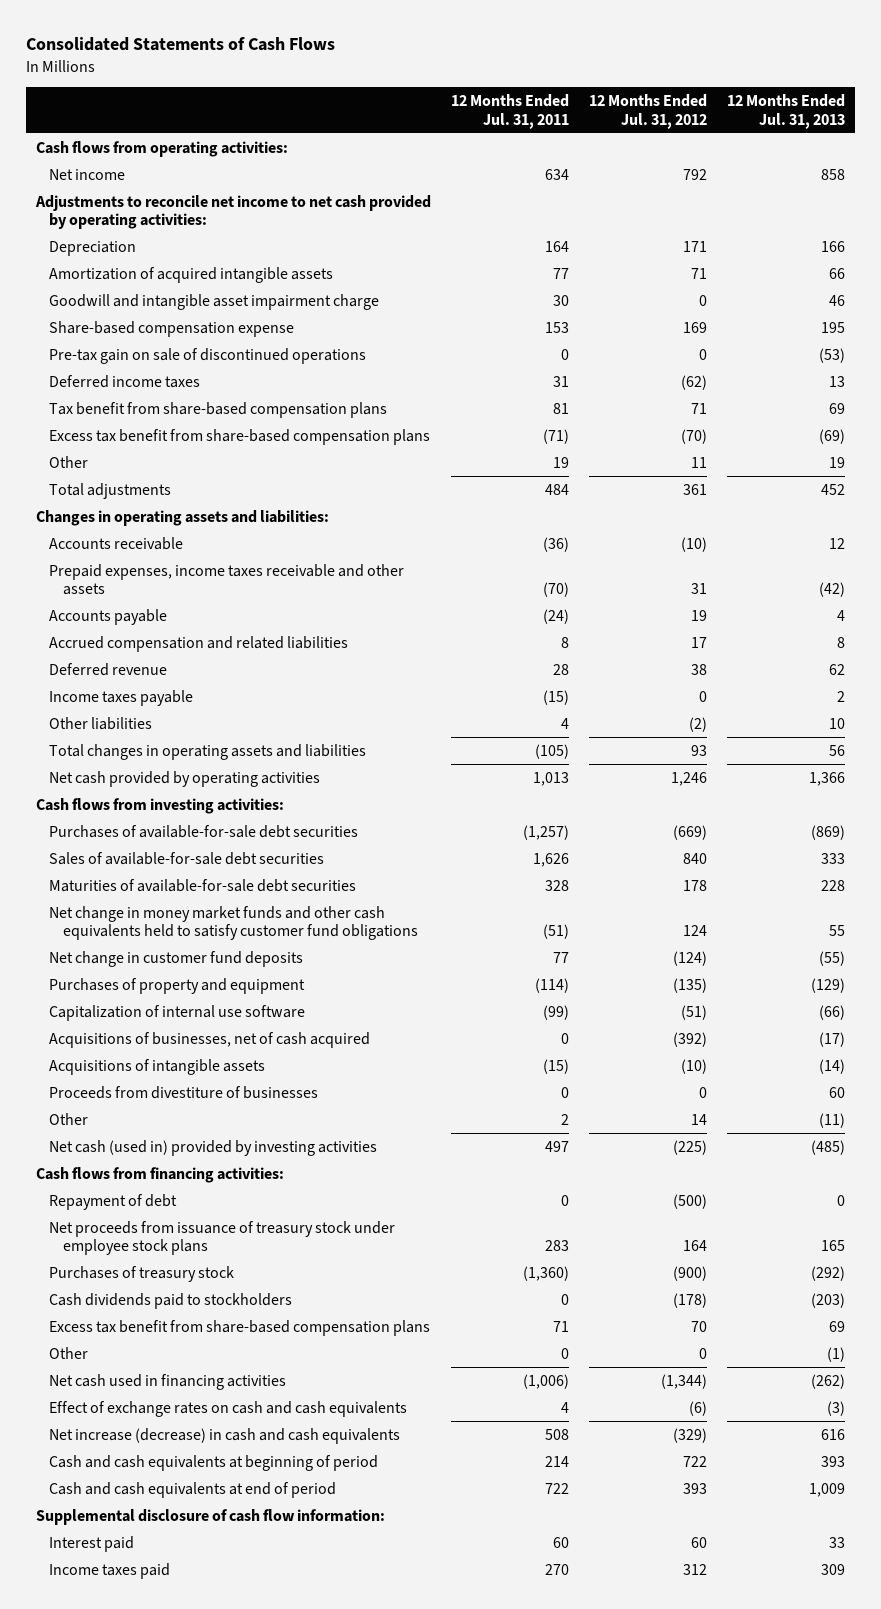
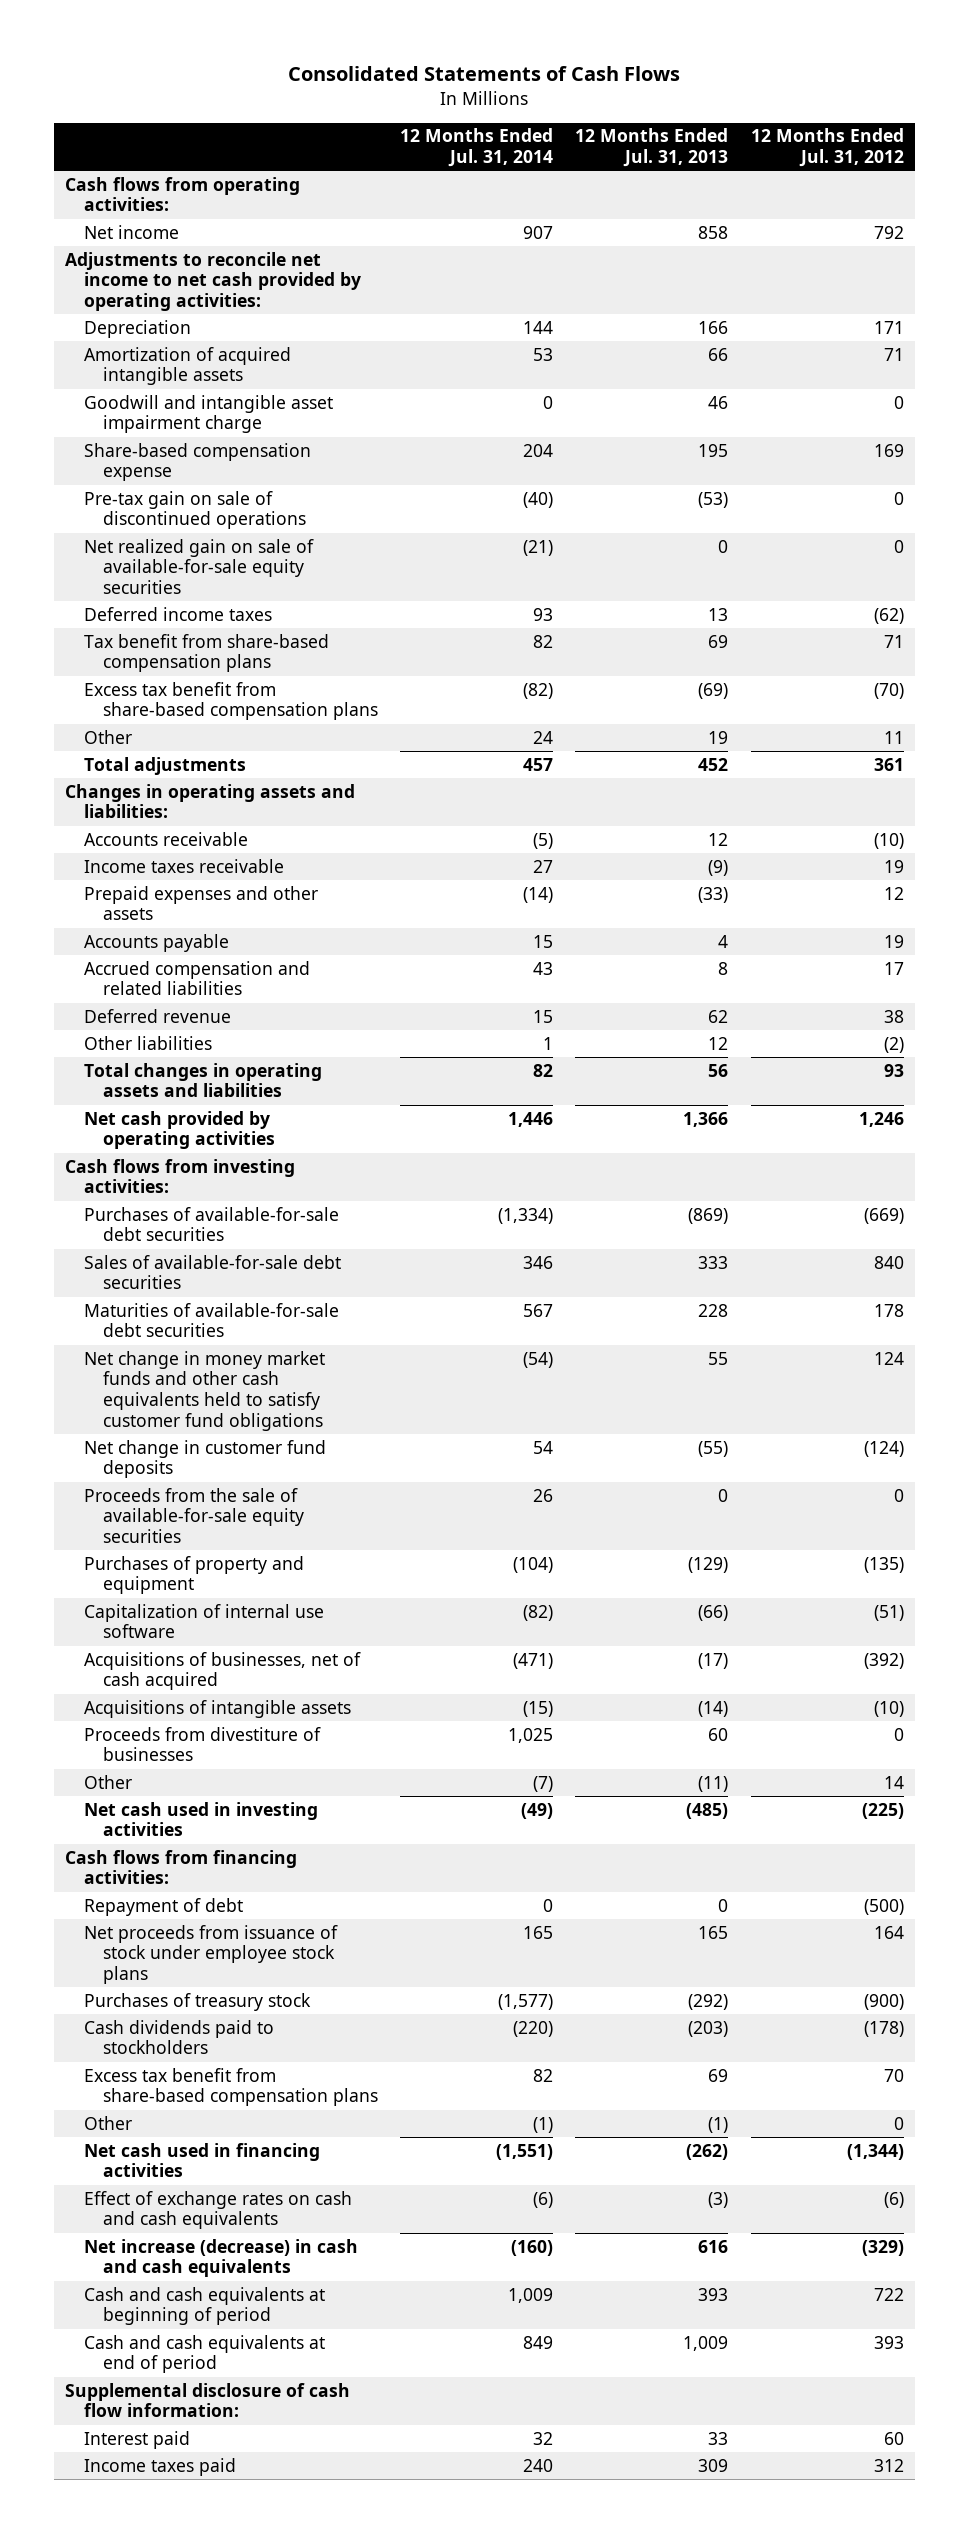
[450,93,569,129] 12 Months Ended Jul. 31, 2011 -> none
none -> [400,128,554,167] 12 Months Ended Jul. 31, 2014
none -> [83,538,314,595] Net realized gain on sale of available-for-sale equity securities
none -> [83,858,284,873] Income taxes receivable
[49,563,405,596] Prepaid expenses, income taxes receivable and other assets -> [83,885,318,921] Prepaid expenses and other assets
[690,583,707,595] 31 -> [883,886,904,900] 12
[818,582,845,598] (42) -> [698,886,729,903] (33)
[49,689,194,706] Income taxes payable -> none
[828,717,845,729] 10 -> [708,1036,729,1050] 12
none -> [83,1487,304,1544] Proceeds from the sale of available-for-sale equity securities
[49,1139,378,1156] Net cash (used in) provided by investing activities -> [83,1801,318,1837] Net cash used in investing activities
[49,1220,396,1256] Net proceeds from issuance of treasury stock under employee stock plans -> [83,1924,338,1985] Net proceeds from issuance of stock under employee stock plans

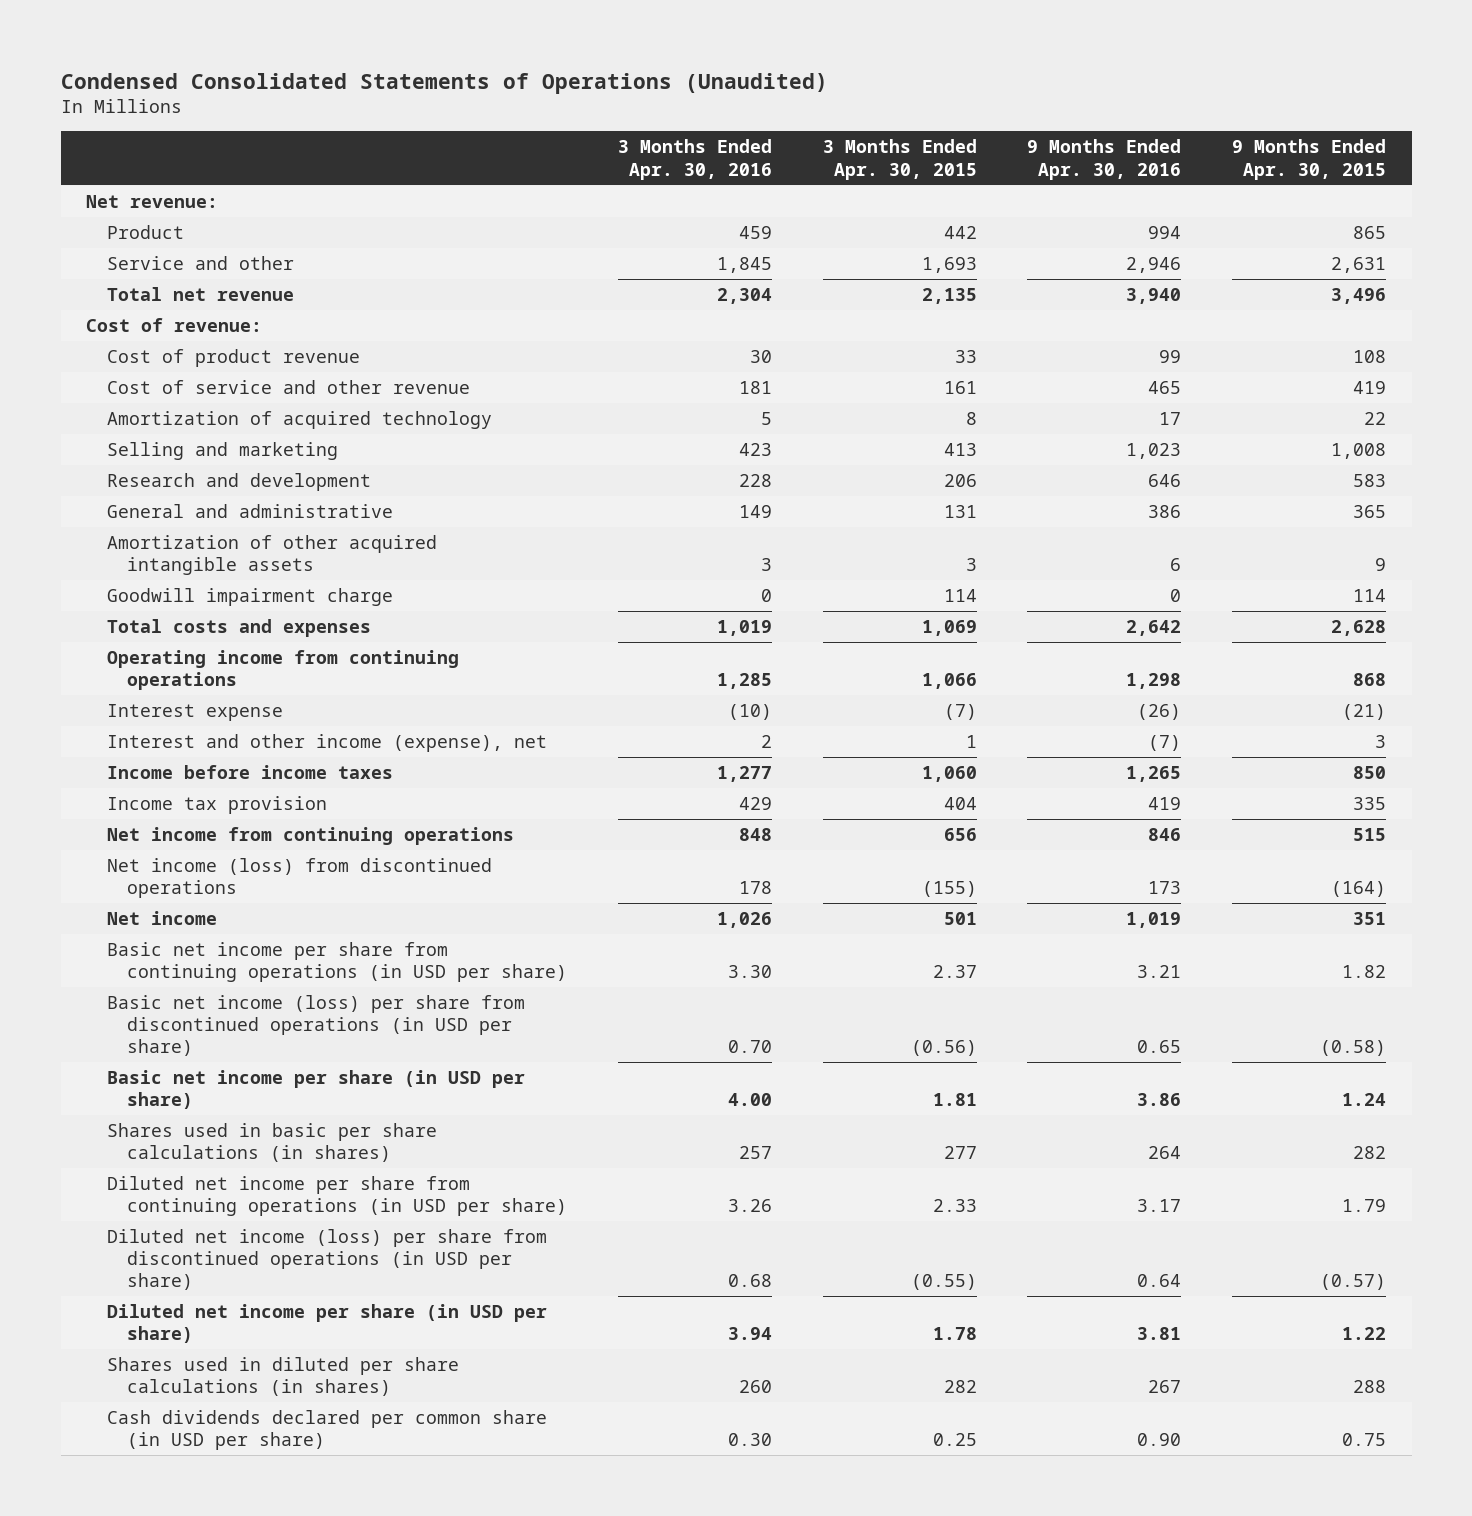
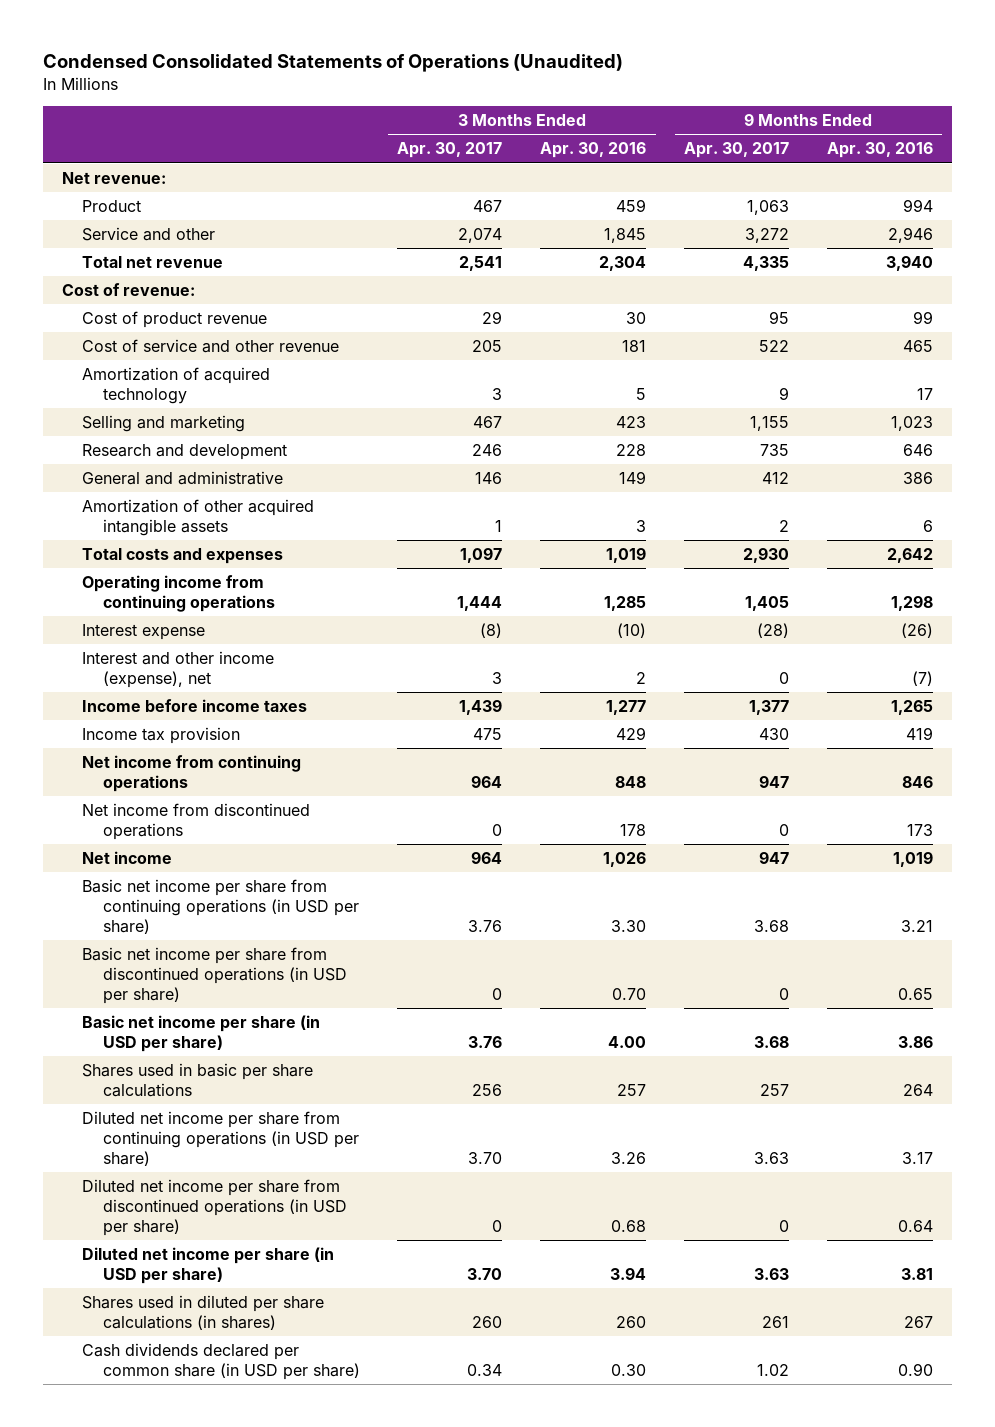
[822,139,977,180] 3 Months Ended Apr. 30, 2015 -> none
[1232,139,1387,180] 9 Months Ended Apr. 30, 2015 -> none
none -> [397,142,503,159] Apr. 30, 2017
none -> [684,142,790,159] Apr. 30, 2017
[106,587,393,606] Goodwill impairment charge -> none
[106,857,492,899] Net income (loss) from discontinued operations -> [82,803,311,840] Net income from discontinued operations
[106,994,525,1057] Basic net income (loss) per share from discontinued operations (in USD per share) -> [82,947,347,1004] Basic net income per share from discontinued operations (in USD per share)
[106,1122,437,1163] Shares used in basic per share calculations (in shares) -> [82,1063,314,1097] Shares used in basic per share calculations
[106,1228,547,1291] Diluted net income (loss) per share from discontinued operations (in USD per share) -> [82,1179,347,1236] Diluted net income per share from discontinued operations (in USD per share)

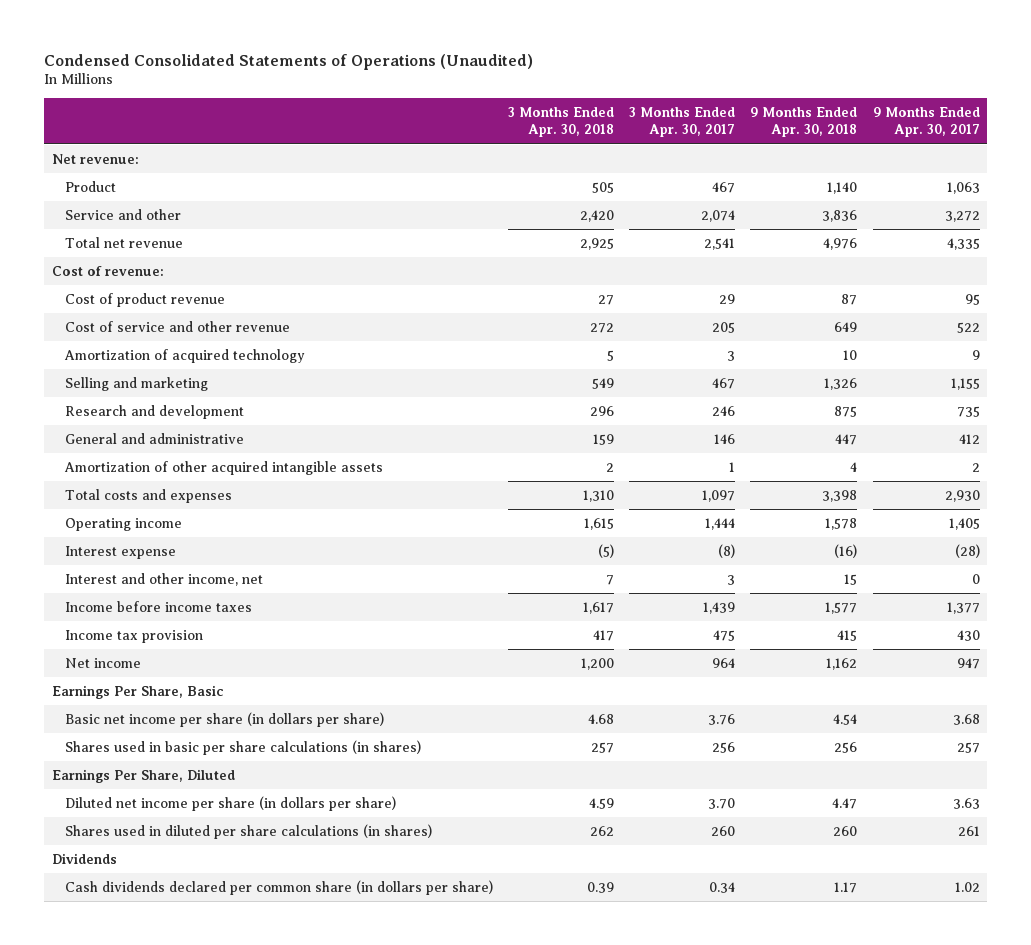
[540,142,647,159] Apr. 30, 2016 -> none
[826,142,933,159] Apr. 30, 2016 -> none
none -> [507,106,614,138] 3 Months Ended Apr. 30, 2018
none -> [750,106,858,138] 9 Months Ended Apr. 30, 2018
[82,575,275,612] Operating income from continuing operations -> [64,517,182,531] Operating income
[82,651,275,688] Interest and other income (expense), net -> [64,572,263,586] Interest and other income, net
[82,755,302,792] Net income from continuing operations -> none
[82,803,311,840] Net income from discontinued operations -> none
[82,879,359,934] Basic net income per share from continuing operations (in USD per share) -> none
[82,947,347,1004] Basic net income per share from discontinued operations (in USD per share) -> none
[82,1111,359,1166] Diluted net income per share from continuing operations (in USD per share) -> none
[82,1179,347,1236] Diluted net income per share from discontinued operations (in USD per share) -> none
none -> [51,684,224,699] Earnings Per Share, Basic
[82,1015,321,1052] Basic net income per share (in USD per share) -> [64,711,384,727] Basic net income per share (in dollars per share)
[82,1063,314,1097] Shares used in basic per share calculations -> [64,739,421,755] Shares used in basic per share calculations (in shares)
none -> [51,768,235,783] Earnings Per Share, Diluted
[82,1247,335,1284] Diluted net income per share (in USD per share) -> [64,795,396,811] Diluted net income per share (in dollars per share)
none -> [51,852,117,864] Dividends
[82,1343,360,1380] Cash dividends declared per common share (in USD per share) -> [64,879,493,895] Cash dividends declared per common share (in dollars per share)

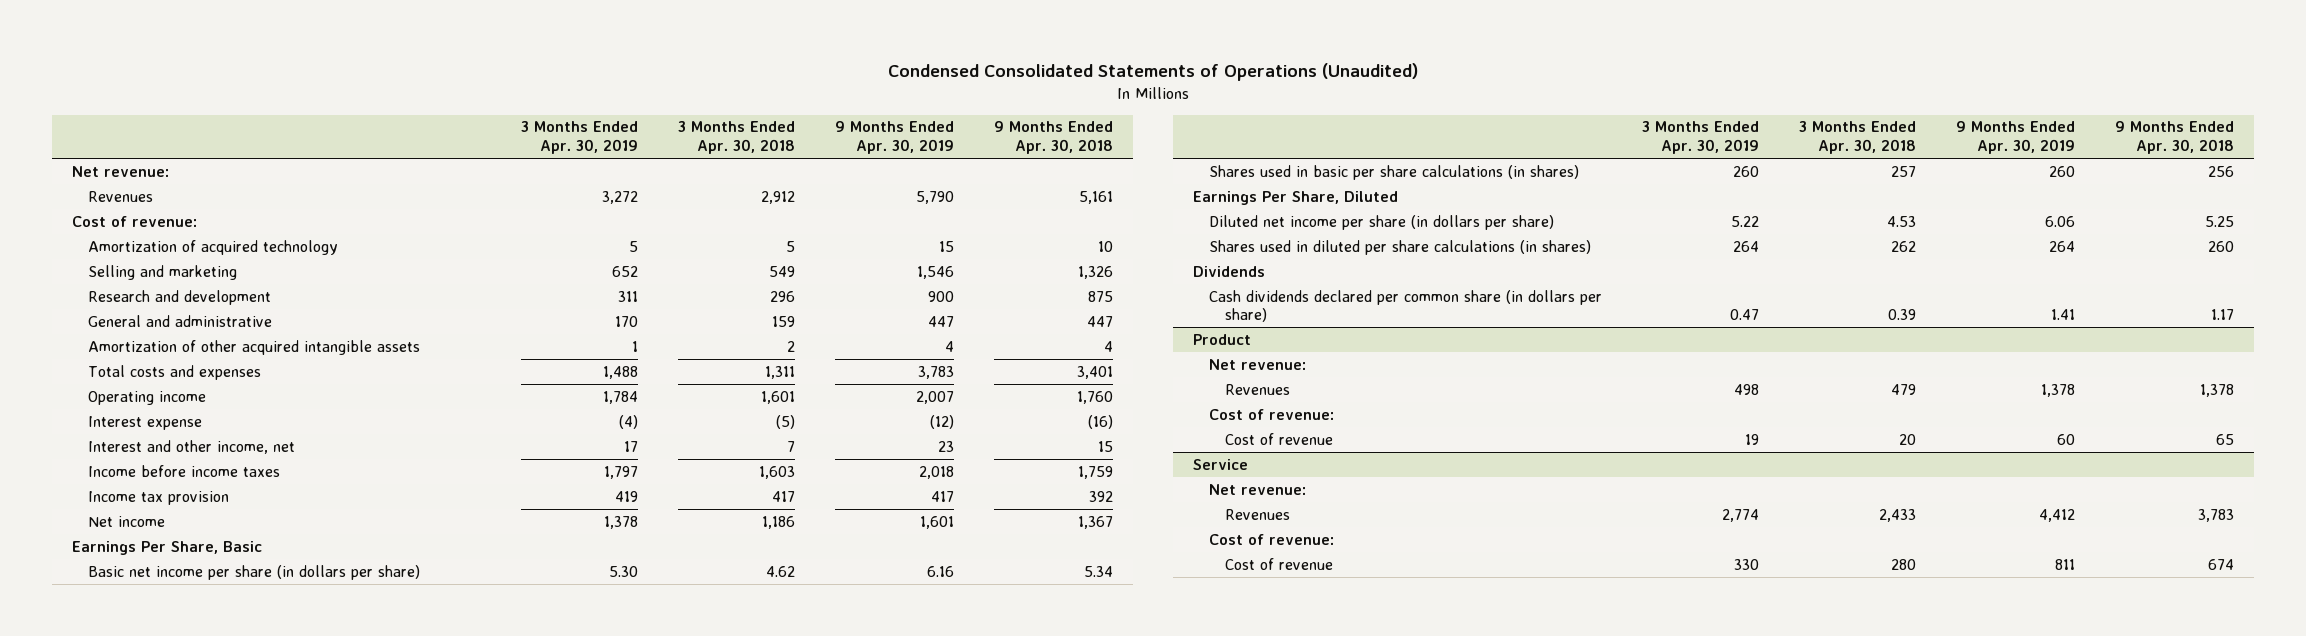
[629,106,736,138] 3 Months Ended Apr. 30, 2017 -> none
[872,106,980,138] 9 Months Ended Apr. 30, 2017 -> none
none -> [521,121,639,154] 3 Months Ended Apr. 30, 2019
none -> [835,121,955,154] 9 Months Ended Apr. 30, 2019
[64,180,116,192] Product -> none
[64,208,181,220] Service and other -> none
[64,236,183,248] Total net revenue -> none
none -> [88,190,154,202] Revenues
[64,292,225,307] Cost of product revenue -> none
[64,320,290,332] Cost of service and other revenue -> none
[582,489,614,502] 1,310 -> [765,365,796,379] 1,311
[822,489,858,502] 3,398 -> [1077,365,1114,379] 3,401
[583,517,614,530] 1,615 -> [761,390,796,404] 1,601
[825,517,858,530] 1,578 -> [1077,390,1114,404] 1,760
[582,601,614,614] 1,617 -> [759,465,796,479] 1,603
[825,601,858,614] 1,577 -> [1078,465,1114,479] 1,759
[837,629,858,641] 415 -> [1089,490,1114,502] 392
[580,657,614,670] 1,200 -> [762,515,796,529] 1,186
[826,657,858,670] 1,162 -> [1078,515,1114,529] 1,367
[587,713,614,724] 4.68 -> [766,565,796,577] 4.62
[833,713,858,725] 4.54 -> [1084,565,1114,577] 5.34
[588,797,614,809] 4.59 -> [1886,215,1916,227] 4.53
[832,797,858,809] 4.47 -> [2204,215,2234,227] 5.25
none -> [1193,333,1252,345] Product
none -> [1208,358,1306,370] Net revenue:
none -> [1224,383,1290,395] Revenues
none -> [1208,408,1334,420] Cost of revenue:
none -> [1224,432,1333,445] Cost of revenue
none -> [1193,458,1249,470] Service
none -> [1208,483,1306,495] Net revenue:
none -> [1224,508,1290,520] Revenues
none -> [1208,533,1334,545] Cost of revenue:
none -> [1224,557,1333,570] Cost of revenue

